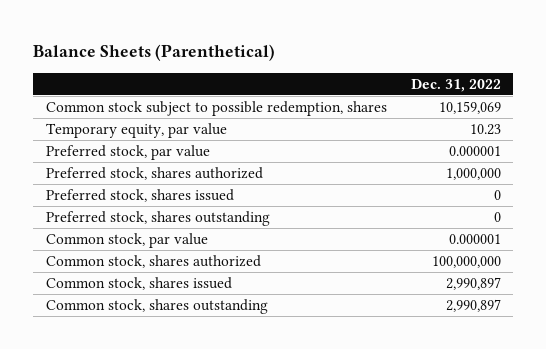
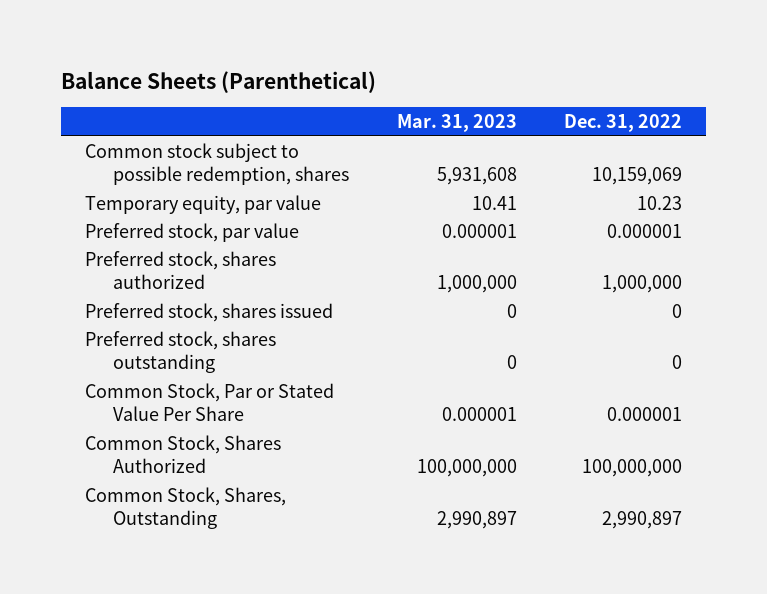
none -> [396,113,517,132] Mar. 31, 2023
[45,277,232,291] Common stock, shares issued -> none
[45,233,208,249] Common stock, par value -> [84,382,334,421] Common Stock, Par or Stated Value Per Share
[45,255,261,269] Common stock, shares authorized -> [84,434,281,473] Common Stock, Shares Authorized
[45,299,268,315] Common stock, shares outstanding -> [84,486,286,529] Common Stock, Shares, Outstanding

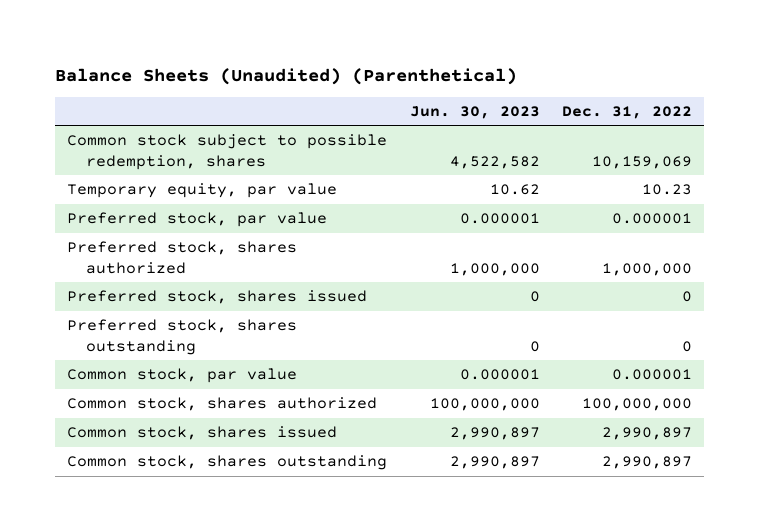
[60,70,376,93] Balance Sheets (Parenthetical) -> [55,67,518,85] Balance Sheets (Unaudited) (Parenthetical)
[396,113,517,132] Mar. 31, 2023 -> none
none -> [409,106,540,120] Jun. 30, 2023
[84,382,334,421] Common Stock, Par or Stated Value Per Share -> [66,368,297,384] Common stock, par value
[84,434,281,473] Common Stock, Shares Authorized -> [66,397,377,412] Common stock, shares authorized
none -> [66,426,337,441] Common stock, shares issued
[84,486,286,529] Common Stock, Shares, Outstanding -> [66,455,387,471] Common stock, shares outstanding

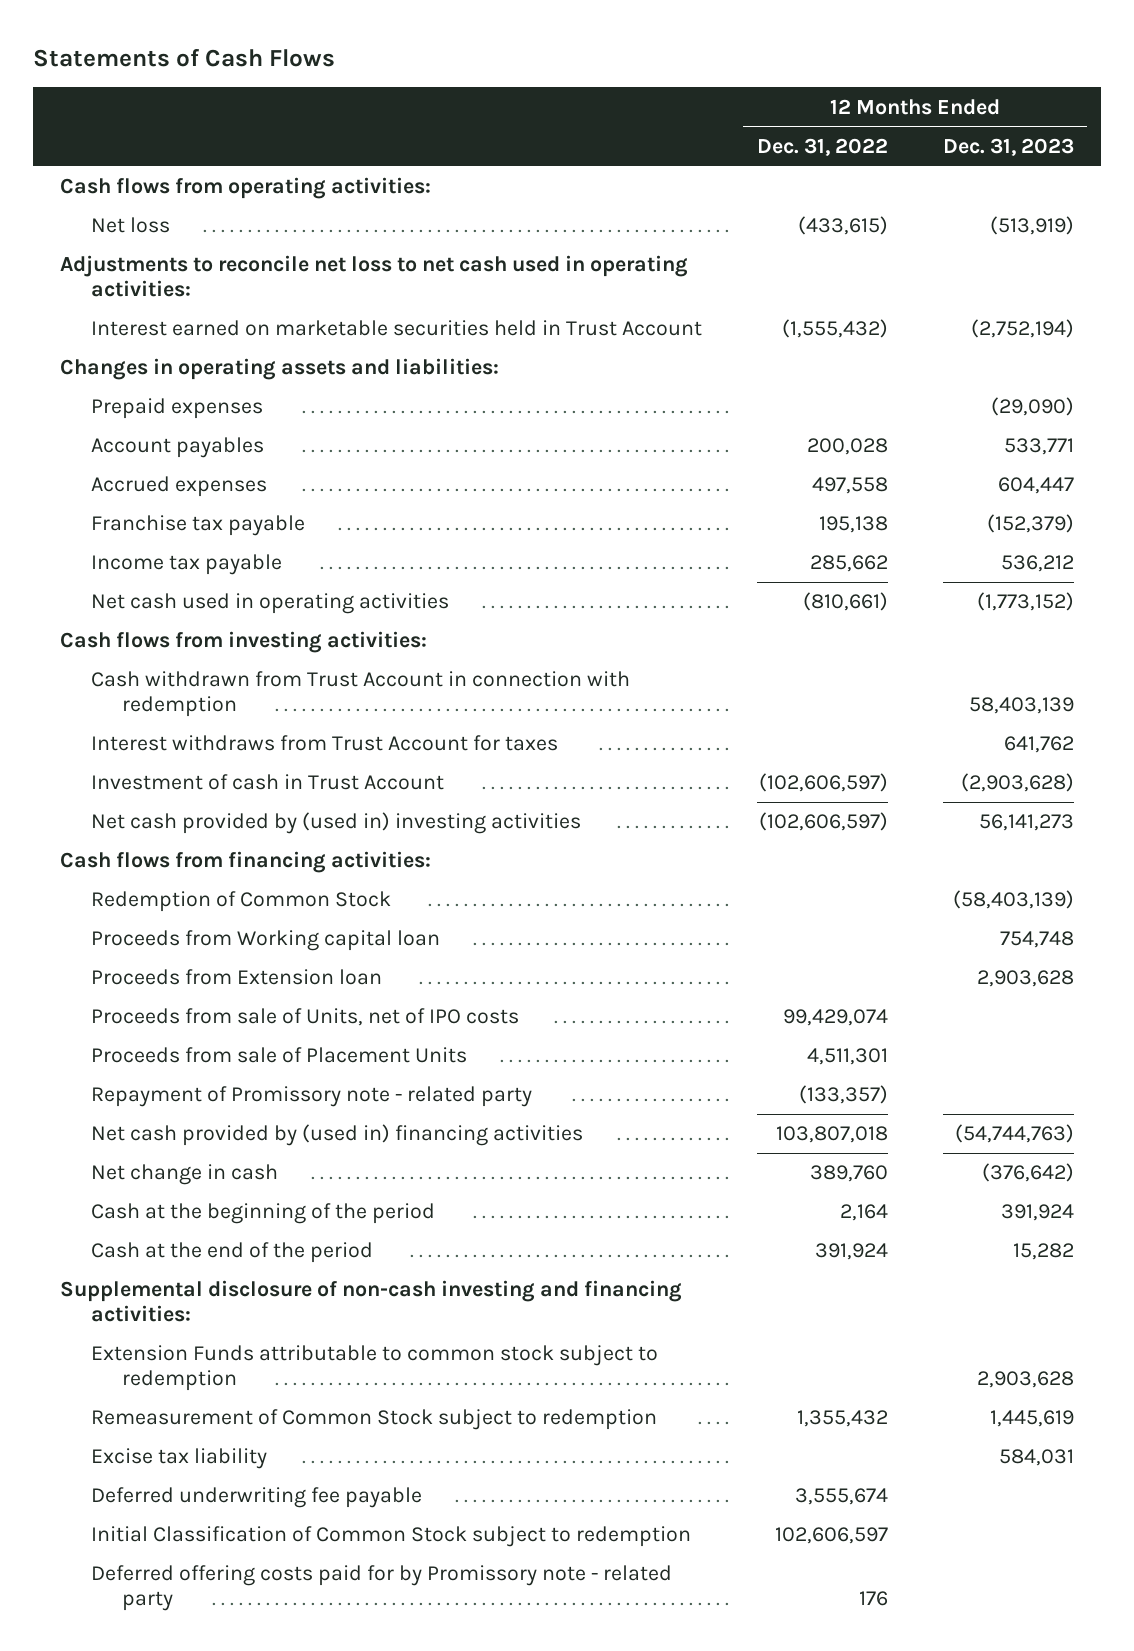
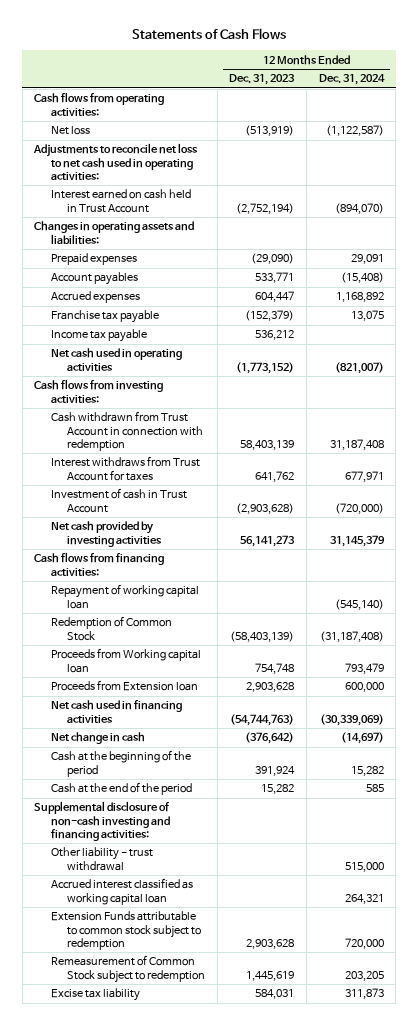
[756,137,888,156] Dec. 31, 2022 -> none
none -> [318,74,385,86] Dec. 31, 2024
[91,320,703,337] Interest earned on marketable securities held in Trust Account -> [50,189,191,213] Interest earned on cash held in Trust Account
[91,812,582,835] Net cash provided by (used in) investing activities -> [50,521,163,547] Net cash provided by investing activities
none -> [50,584,199,609] Repayment of working capital loan
[91,1008,520,1027] Proceeds from sale of Units, net of IPO costs -> none
[91,1047,468,1064] Proceeds from sale of Placement Units -> none
[91,1086,533,1108] Repayment of Promissory note - related party -> none
[91,1124,584,1147] Net cash provided by (used in) financing activities -> [50,700,182,723] Net cash used in financing activities
none -> [50,847,153,871] Other liability - trust withdrawal
none -> [50,878,193,905] Accrued interest classified as working capital loan
[91,1487,423,1509] Deferred underwriting fee payable -> none
[91,1526,692,1548] Initial Classification of Common Stock subject to redemption -> none
[91,1565,673,1612] Deferred offering costs paid for by Promissory note - related party -> none

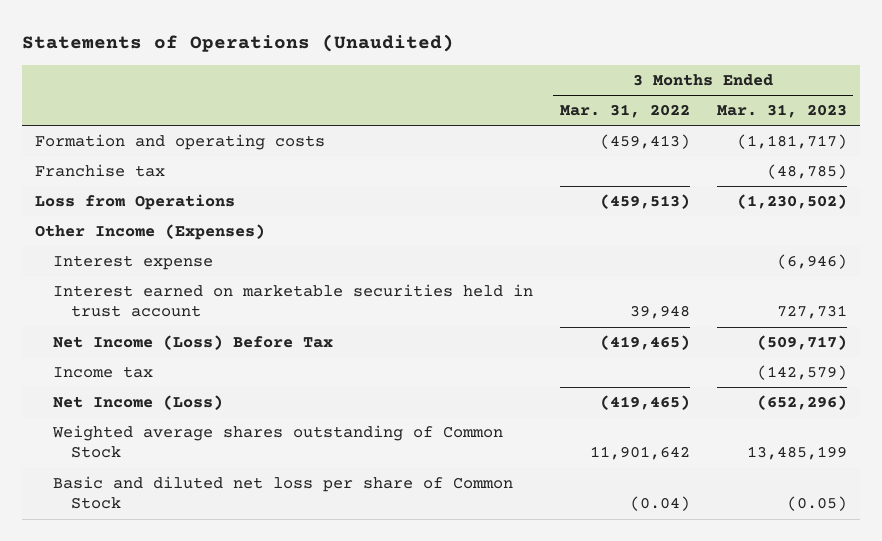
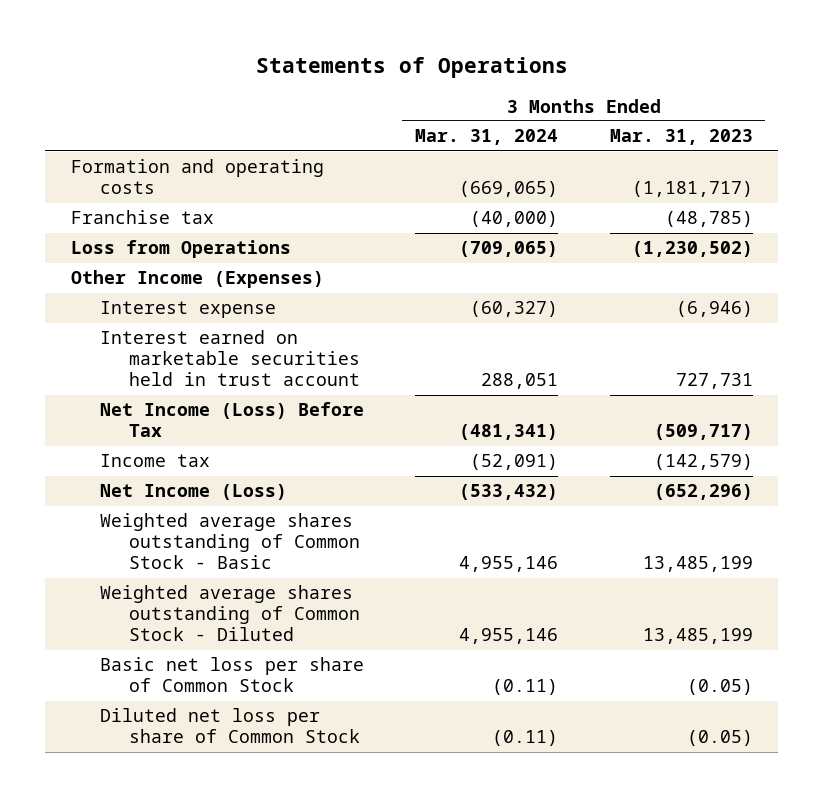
[22,34,455,53] Statements of Operations (Unaudited) -> [255,57,568,79] Statements of Operations
[560,104,691,119] Mar. 31, 2022 -> none
none -> [415,129,559,146] Mar. 31, 2024
[52,424,504,459] Weighted average shares outstanding of Common Stock -> [99,513,360,570] Weighted average shares outstanding of Common Stock - Basic
none -> [99,585,360,642] Weighted average shares outstanding of Common Stock - Diluted
[53,475,514,510] Basic and diluted net loss per share of Common Stock -> [99,657,364,693] Basic net loss per share of Common Stock
none -> [99,708,360,744] Diluted net loss per share of Common Stock

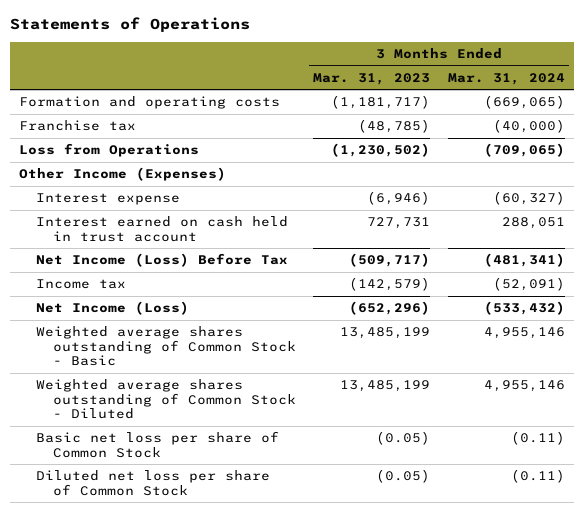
[99,330,360,387] Interest earned on marketable securities held in trust account -> [35,216,288,242] Interest earned on cash held in trust account

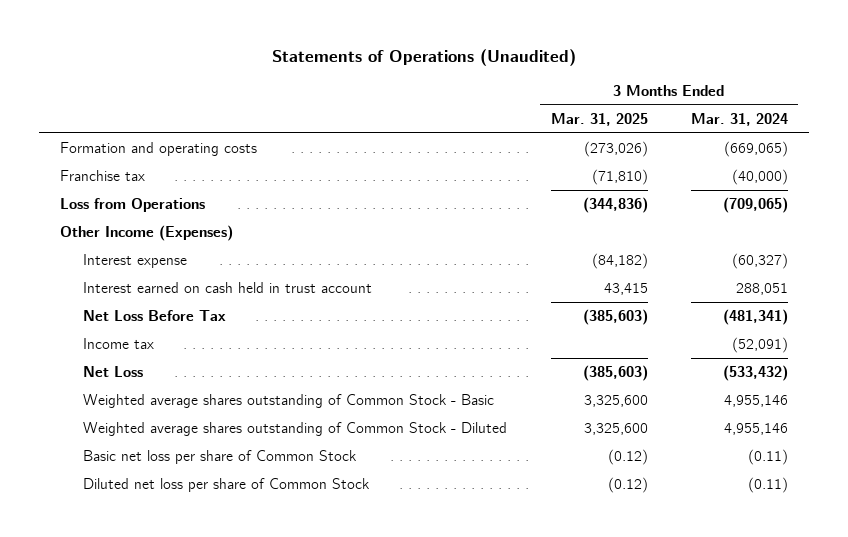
[10,17,251,33] Statements of Operations -> [271,48,576,66] Statements of Operations (Unaudited)
[313,72,431,85] Mar. 31, 2023 -> none
none -> [550,112,648,126] Mar. 31, 2025
[35,253,288,268] Net Income (Loss) Before Tax -> [83,310,227,322] Net Loss Before Tax
[35,301,189,316] Net Income (Loss) -> [83,366,144,378] Net Loss

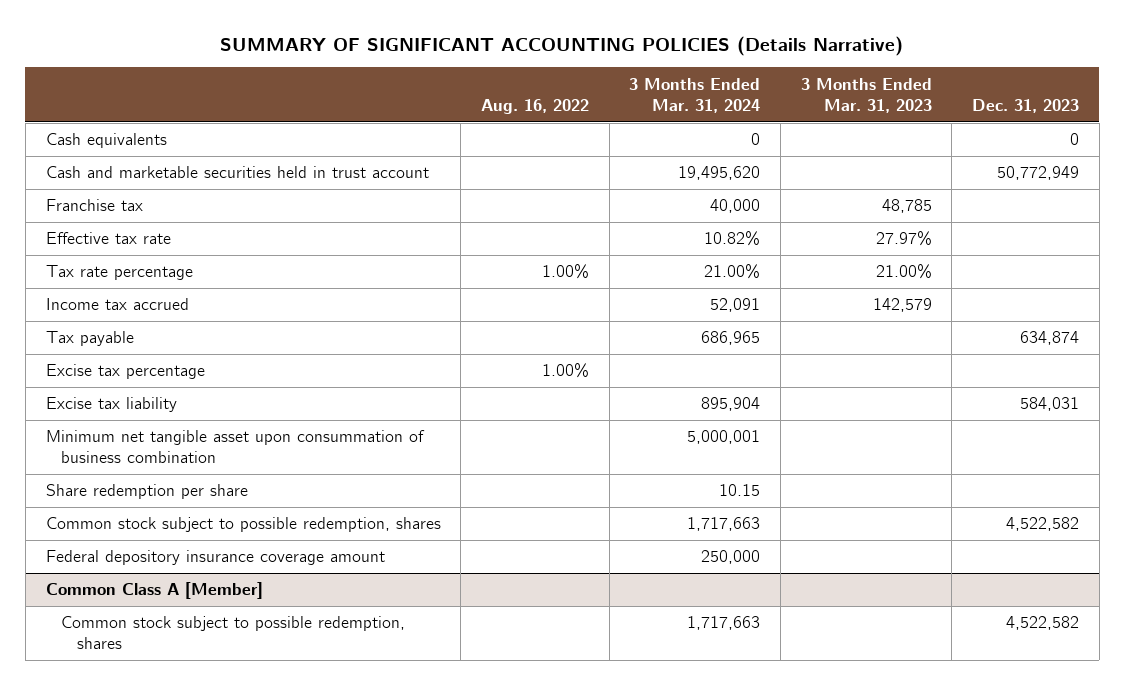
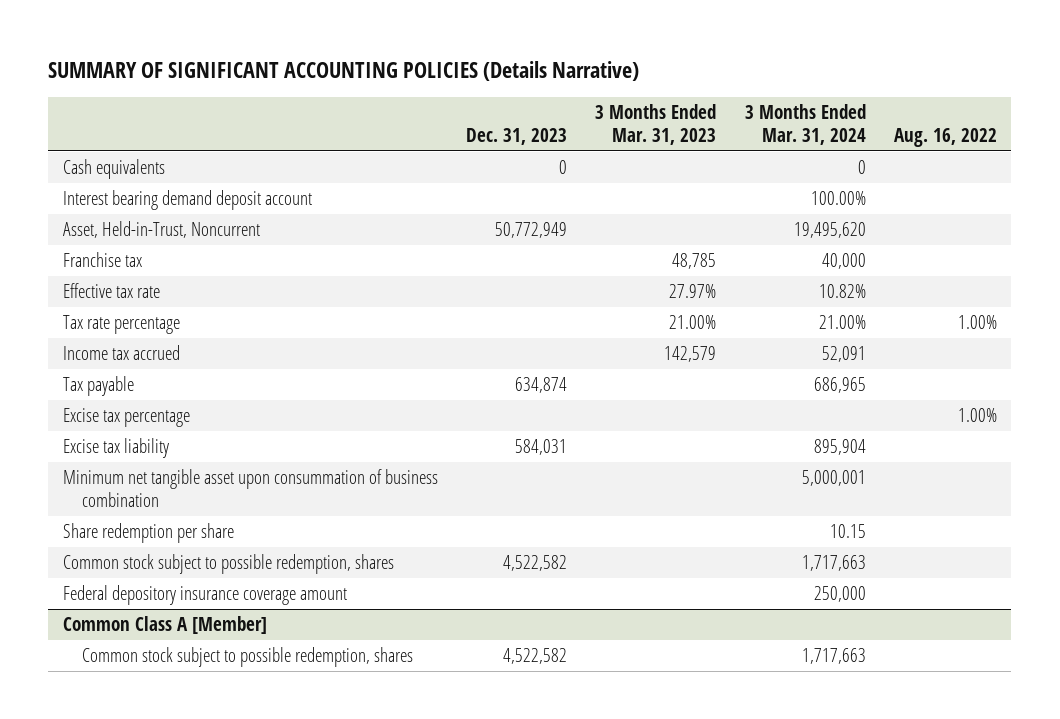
none -> [62,190,312,211] Interest bearing demand deposit account
[45,166,429,179] Cash and marketable securities held in trust account -> [62,221,260,239] Asset, Held-in-Trust, Noncurrent

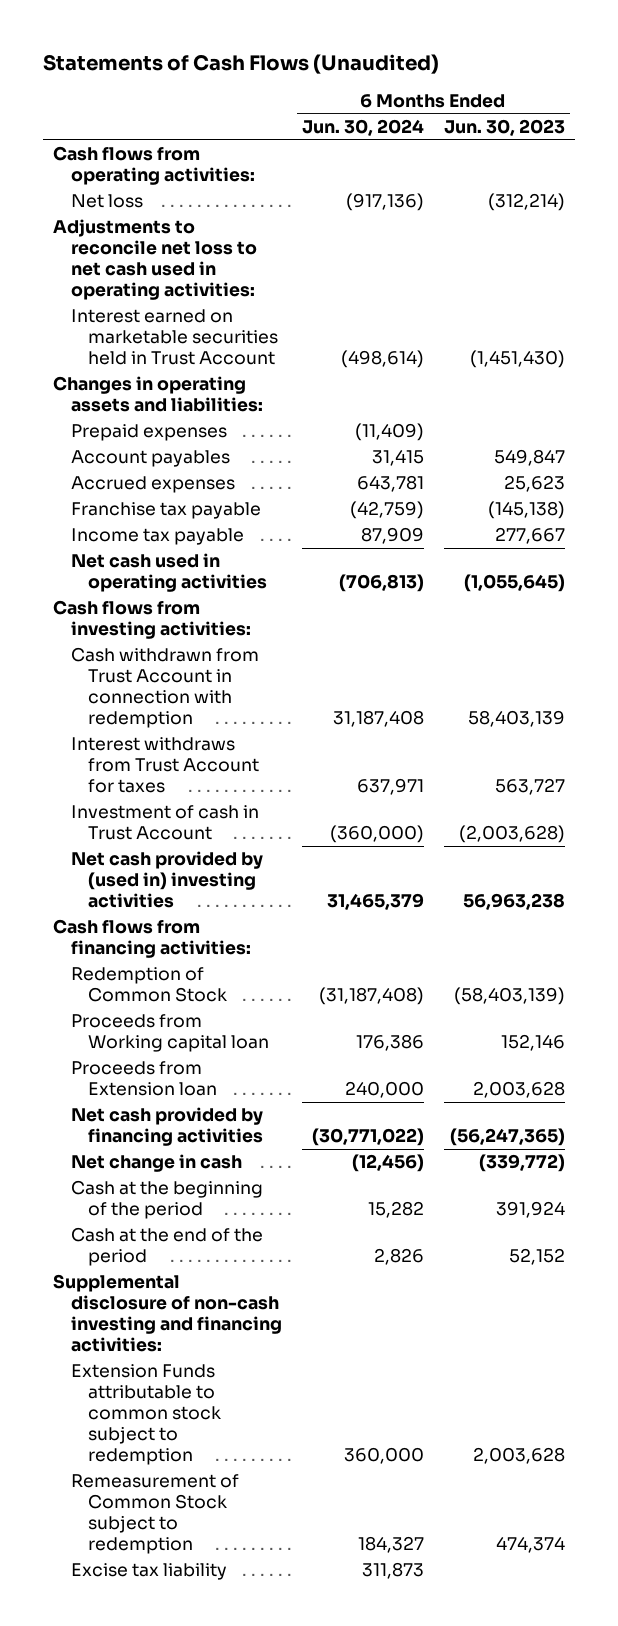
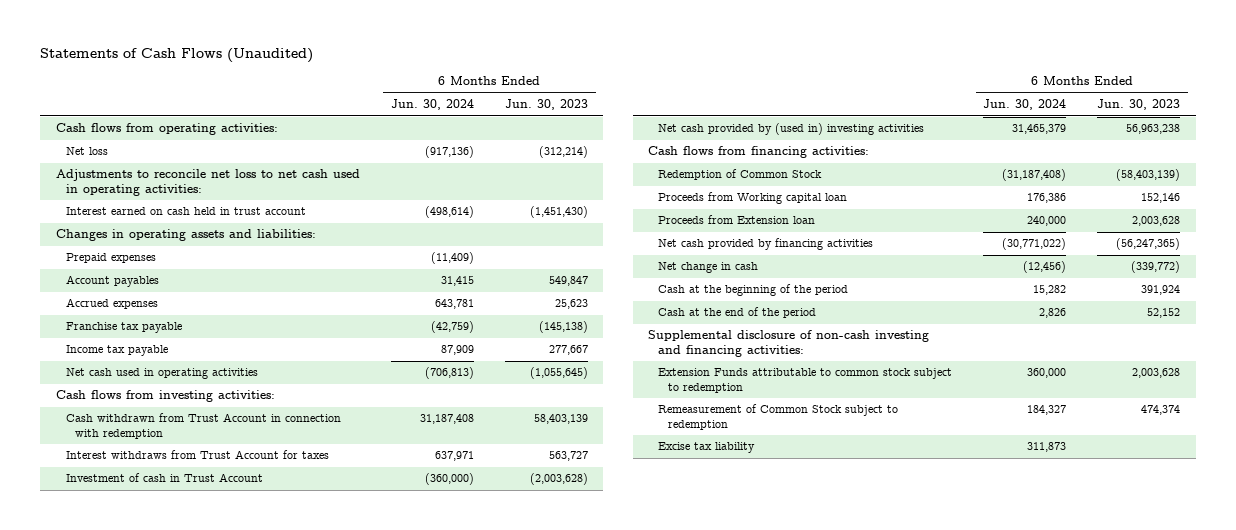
[70,309,279,366] Interest earned on marketable securities held in Trust Account -> [65,207,306,216] Interest earned on cash held in trust account

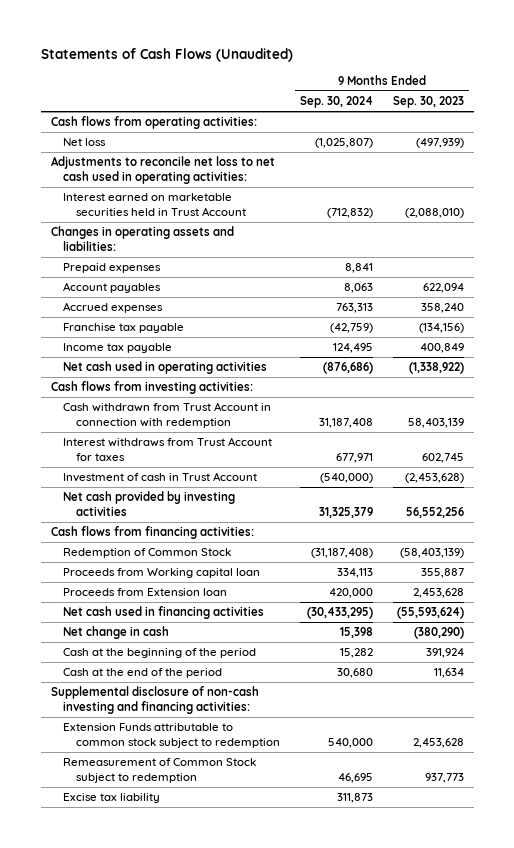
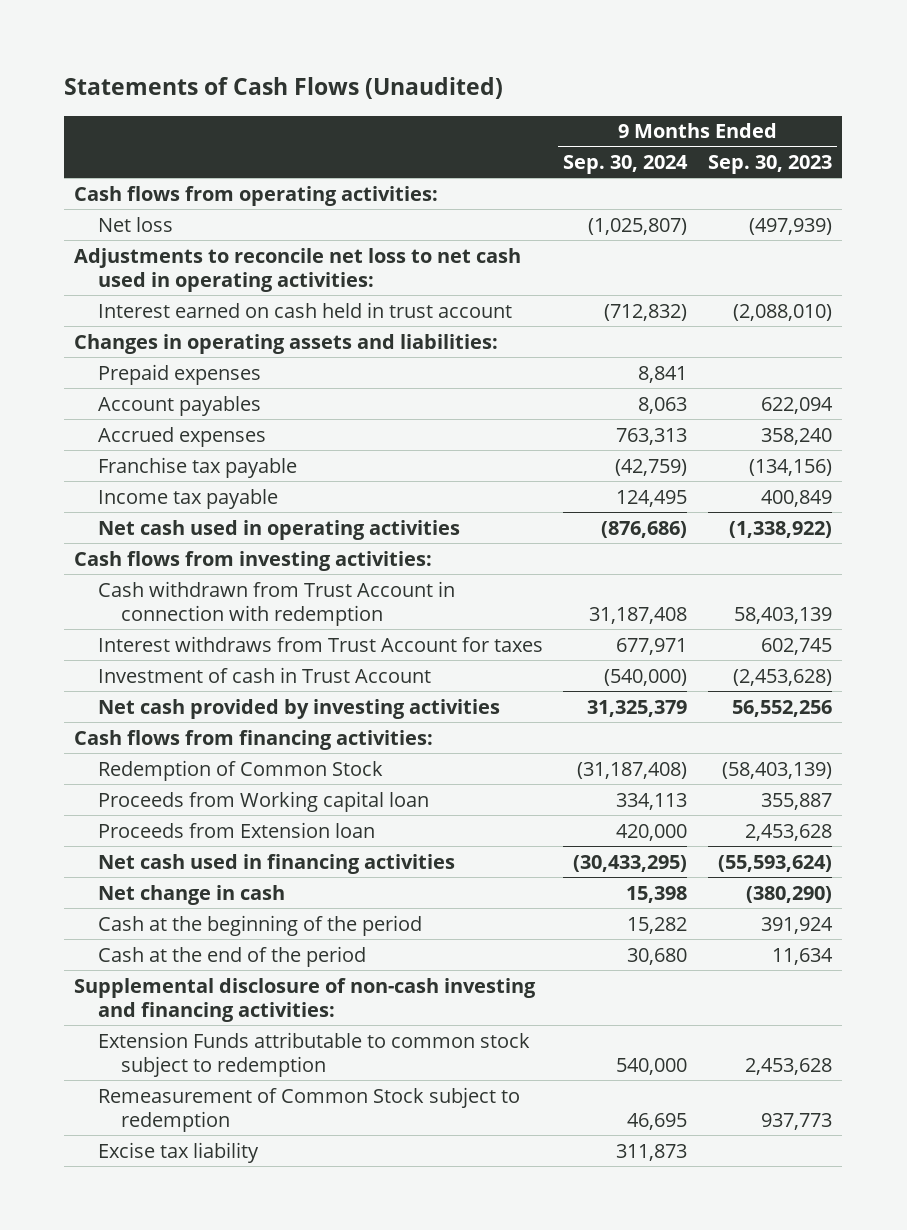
[63,193,246,216] Interest earned on marketable securities held in Trust Account -> [97,301,512,318] Interest earned on cash held in trust account

